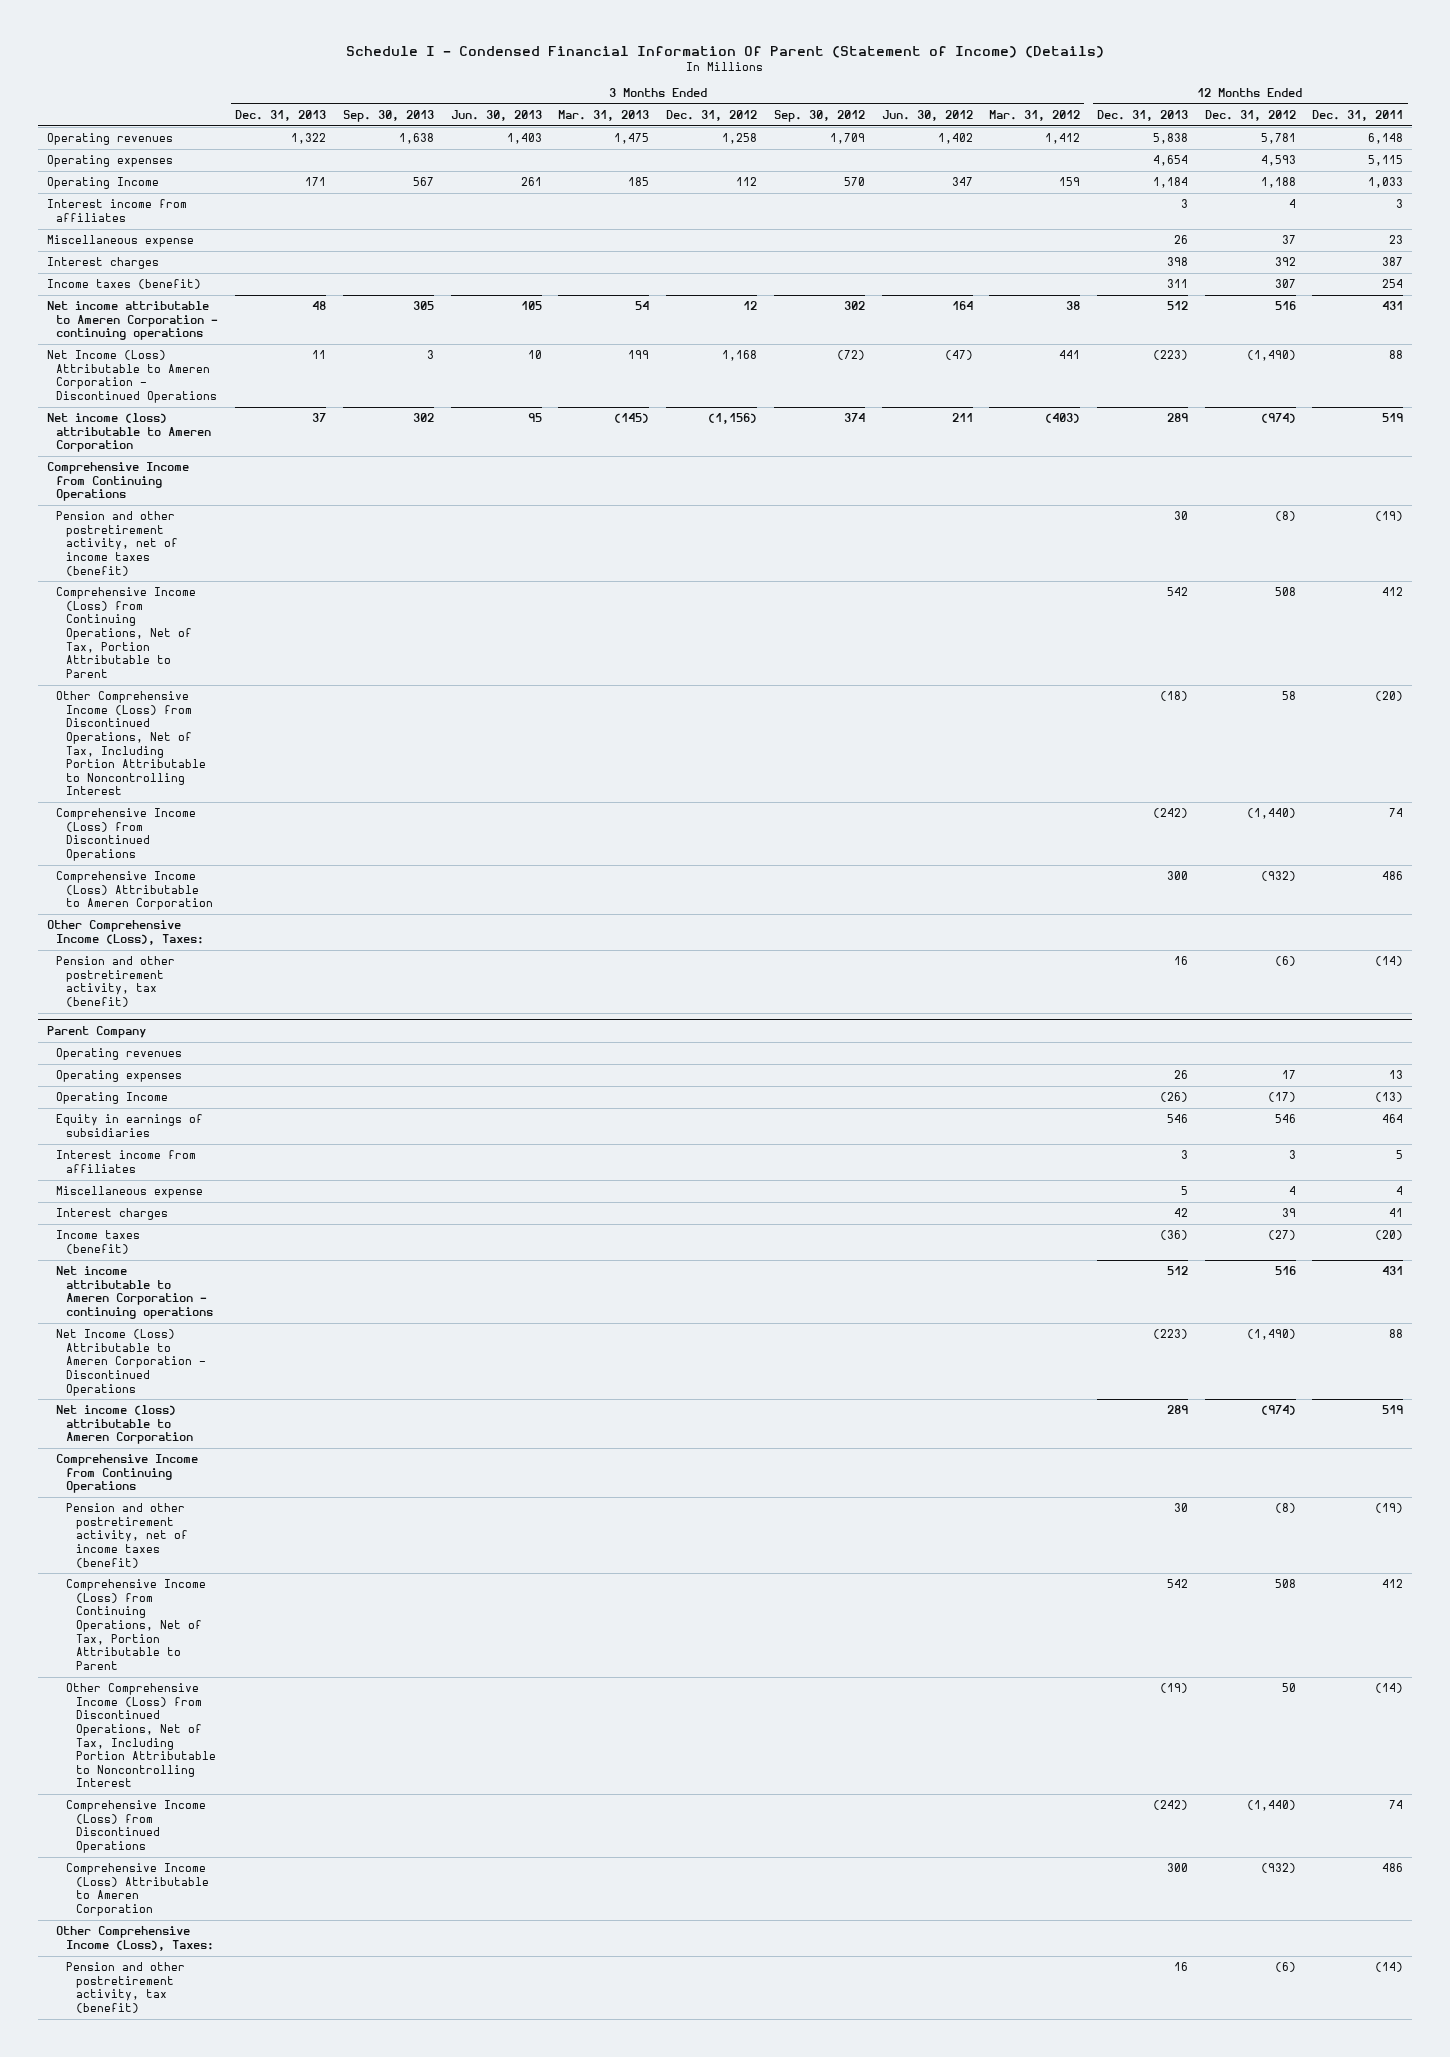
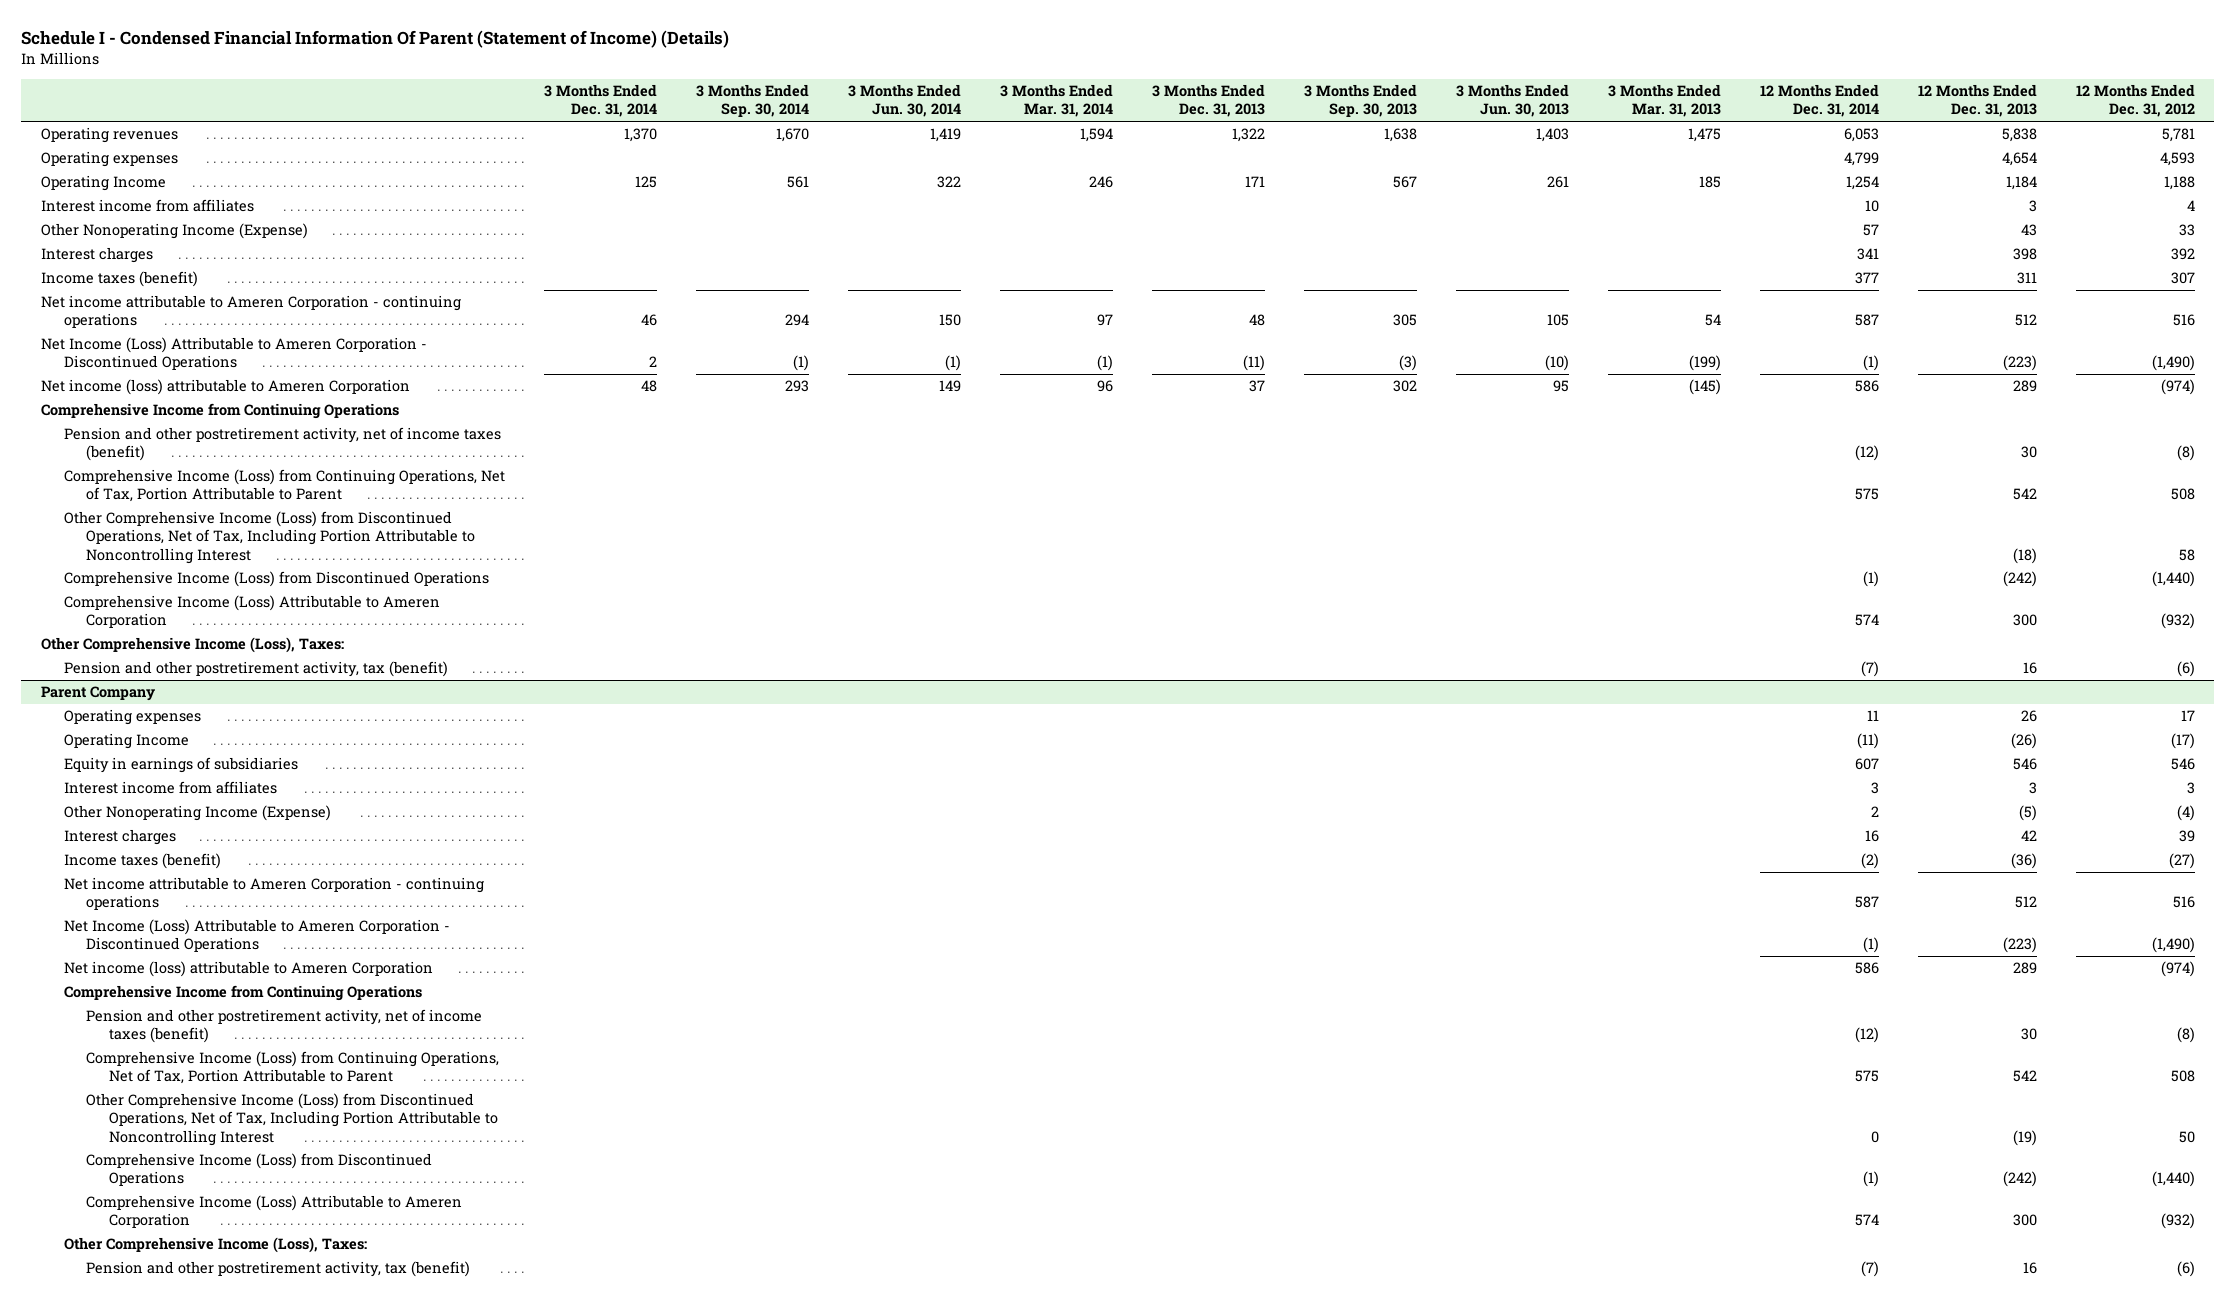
[666,110,758,122] Dec. 31, 2012 -> none
[773,110,865,123] Sep. 30, 2012 -> none
[881,110,973,122] Jun. 30, 2012 -> none
[989,110,1081,122] Mar. 31, 2012 -> none
[1312,110,1404,122] Dec. 31, 2011 -> none
none -> [543,84,657,118] 3 Months Ended Dec. 31, 2014
none -> [695,84,809,118] 3 Months Ended Sep. 30, 2014
none -> [847,84,961,118] 3 Months Ended Jun. 30, 2014
none -> [999,84,1113,118] 3 Months Ended Mar. 31, 2014
none -> [1759,84,1879,118] 12 Months Ended Dec. 31, 2014
[46,235,194,248] Miscellaneous expense -> none
none -> [40,223,308,240] Other Nonoperating Income (Expense)
[312,350,327,360] 11 -> [1242,355,1265,372] (11)
[426,350,434,360] 3 -> [1398,355,1417,372] (3)
[527,350,542,360] 10 -> [1544,355,1569,372] (10)
[628,350,650,360] 199 -> [1688,355,1721,372] (199)
[56,1048,183,1061] Operating revenues -> none
[56,1186,204,1199] Miscellaneous expense -> none
none -> [63,805,331,822] Other Nonoperating Income (Expense)

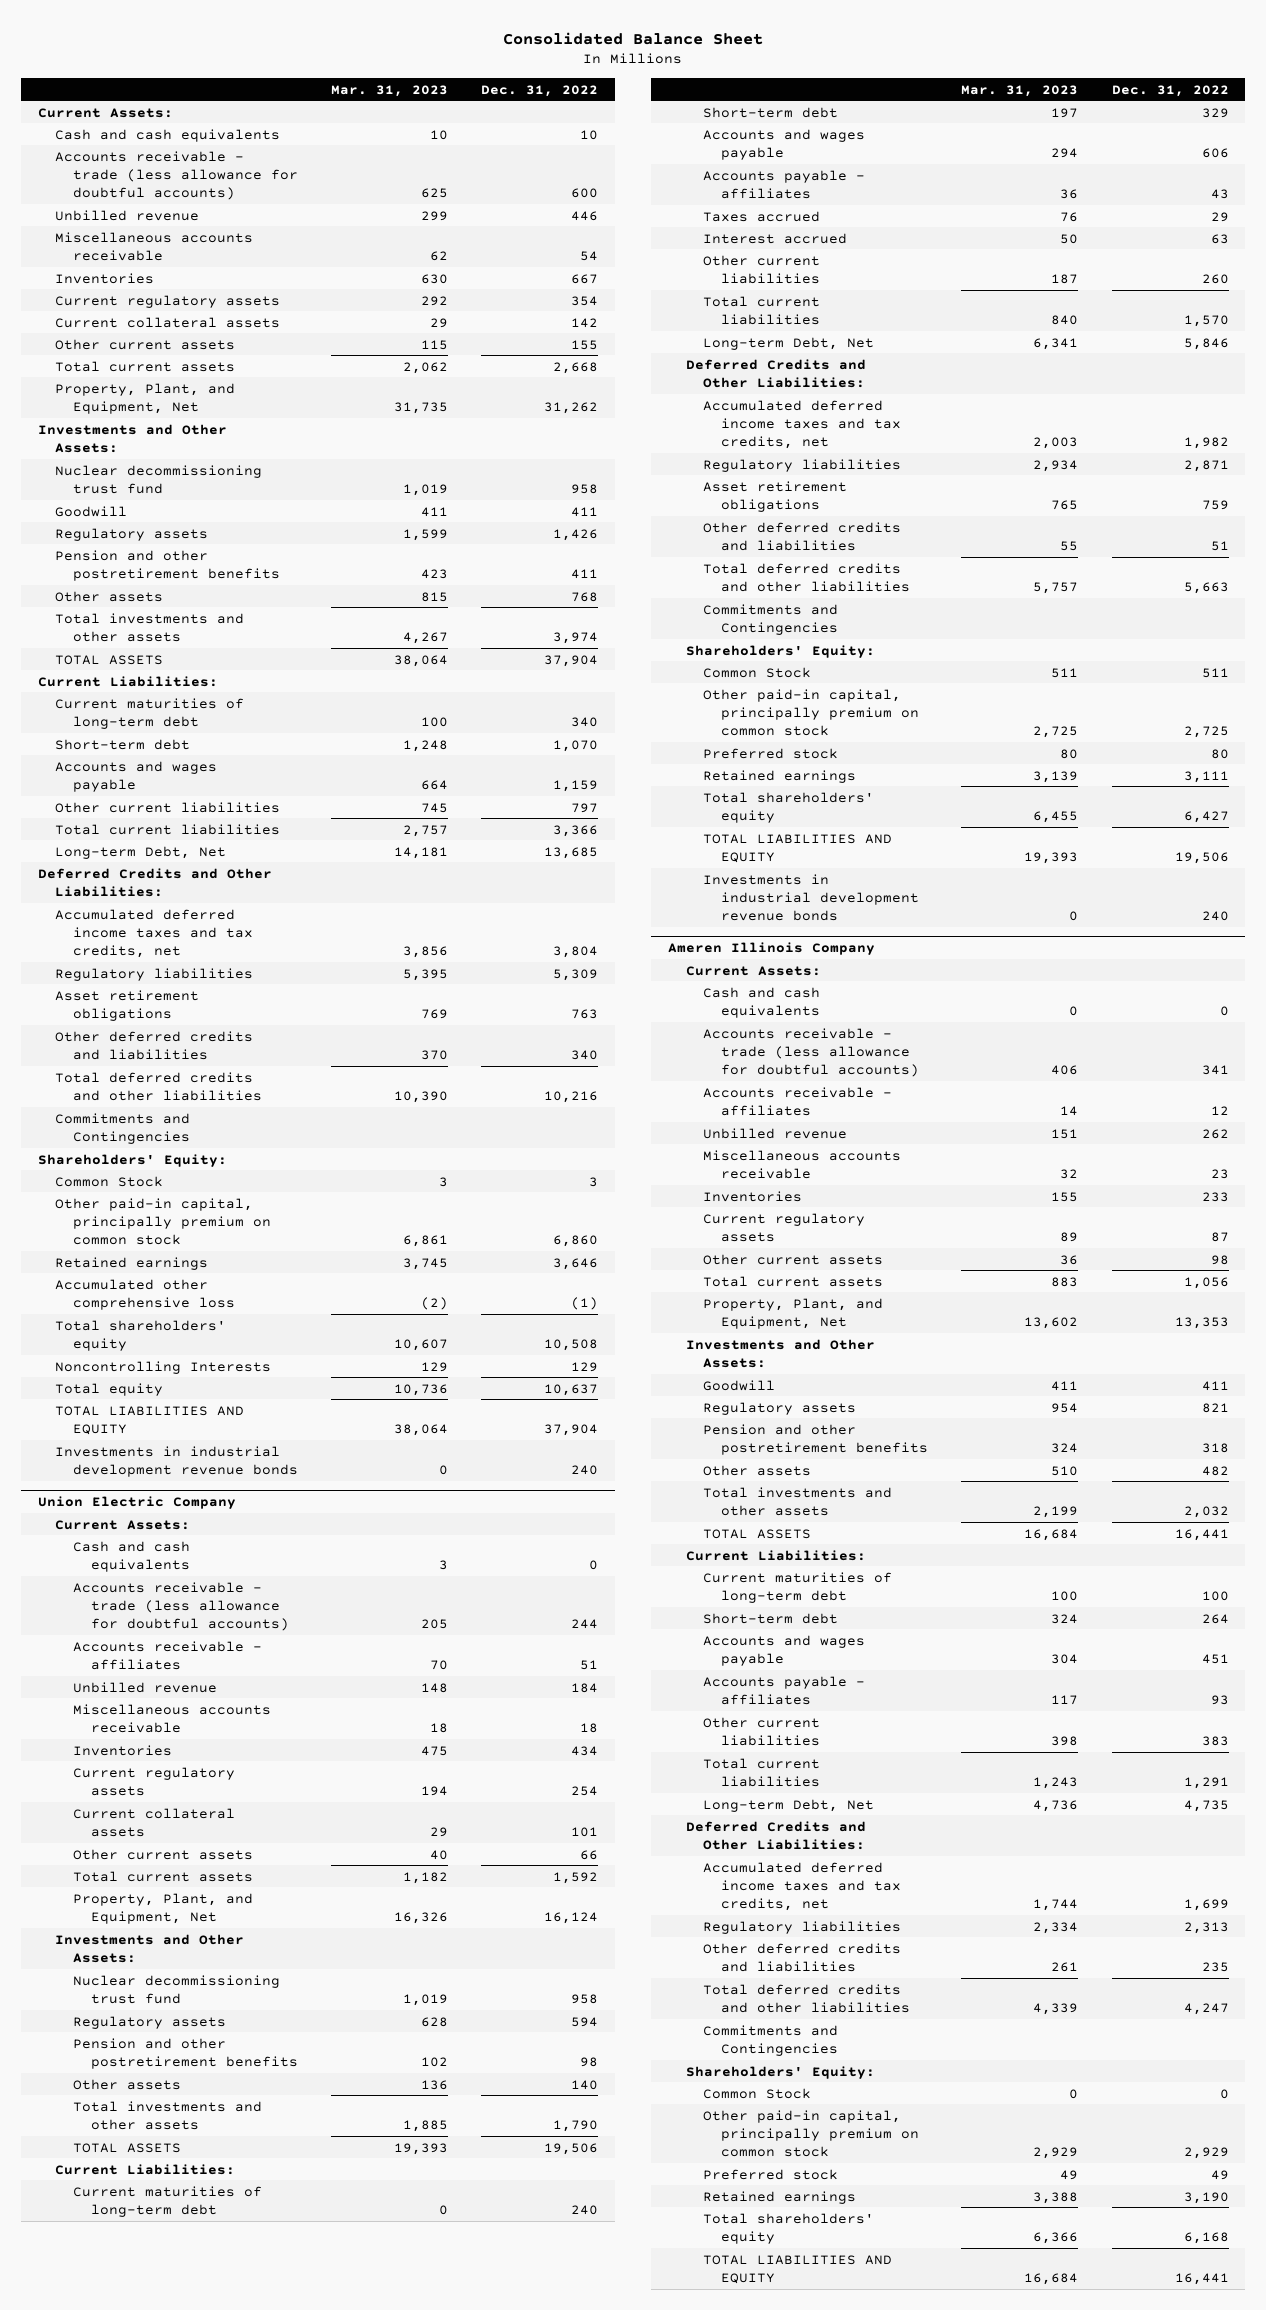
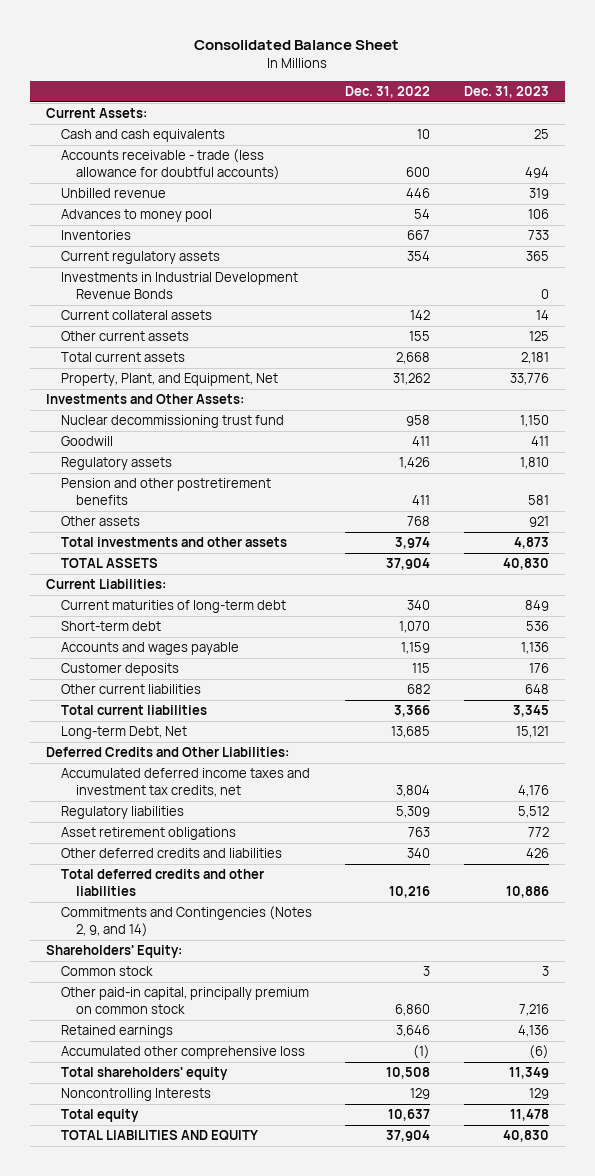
[331,84,449,97] Mar. 31, 2023 -> none
none -> [463,86,549,99] Dec. 31, 2023
[55,231,254,262] Miscellaneous accounts receivable -> [61,209,213,223] Advances to money pool
none -> [61,272,299,300] Investments in Industrial Development Revenue Bonds
none -> [61,663,180,677] Customer deposits
[571,802,599,813] 797 -> [407,684,431,695] 682
[55,908,253,959] Accumulated deferred income taxes and tax credits, net -> [61,768,311,798] Accumulated deferred income taxes and investment tax credits, net
[55,1112,191,1145] Commitments and Contingencies -> [61,906,313,938] Commitments and Contingencies (Notes 2, 9, and 14)
[55,1175,164,1187] Common Stock -> [61,966,154,977] Common stock
[55,1445,298,1478] Investments in industrial development revenue bonds -> none
[37,1495,236,1509] Union Electric Company -> none
[55,1519,191,1530] Current Assets: -> none
[72,1540,190,1573] Cash and cash equivalents -> none
[72,1581,289,1632] Accounts receivable - trade (less allowance for doubtful accounts) -> none
[72,1640,262,1671] Accounts receivable - affiliates -> none
[72,1681,217,1693] Unbilled revenue -> none
[72,1703,271,1734] Miscellaneous accounts receivable -> none
[72,1744,172,1756] Inventories -> none
[72,1766,235,1797] Current regulatory assets -> none
[72,1807,235,1838] Current collateral assets -> none
[72,1848,253,1860] Other current assets -> none
[72,1870,253,1882] Total current assets -> none
[72,1892,253,1925] Property, Plant, and Equipment, Net -> none
[55,1933,245,1964] Investments and Other Assets: -> none
[72,1974,280,2005] Nuclear decommissioning trust fund -> none
[72,2015,226,2029] Regulatory assets -> none
[72,2037,298,2070] Pension and other postretirement benefits -> none
[72,2078,181,2090] Other assets -> none
[72,2100,262,2131] Total investments and other assets -> none
[72,2142,181,2153] TOTAL ASSETS -> none
[55,2163,236,2175] Current Liabilities: -> none
[72,2185,262,2218] Current maturities of long-term debt -> none
[703,106,839,118] Short-term debt -> none
[703,128,866,161] Accounts and wages payable -> none
[703,169,866,200] Accounts payable - affiliates -> none
[703,210,821,222] Taxes accrued -> none
[703,232,848,244] Interest accrued -> none
[703,254,821,285] Other current liabilities -> none
[703,295,821,326] Total current liabilities -> none
[703,336,875,350] Long-term Debt, Net -> none
[685,358,866,389] Deferred Credits and Other Liabilities: -> none
[703,399,901,450] Accumulated deferred income taxes and tax credits, net -> none
[703,458,902,472] Regulatory liabilities -> none
[703,480,848,513] Asset retirement obligations -> none
[703,521,902,552] Other deferred credits and liabilities -> none
[703,562,910,593] Total deferred credits and other liabilities -> none
[703,603,839,636] Commitments and Contingencies -> none
[685,644,875,658] Shareholders' Equity: -> none
[703,666,812,678] Common Stock -> none
[703,688,919,737] Other paid-in capital, principally premium on common stock -> none
[703,747,839,759] Preferred stock -> none
[703,769,857,783] Retained earnings -> none
[703,791,875,824] Total shareholders' equity -> none
[703,833,893,864] TOTAL LIABILITIES AND EQUITY -> none
[703,873,919,922] Investments in industrial development revenue bonds -> none
[668,941,876,955] Ameren Illinois Company -> none
[685,965,821,976] Current Assets: -> none
[703,986,821,1019] Cash and cash equivalents -> none
[703,1027,919,1078] Accounts receivable - trade (less allowance for doubtful accounts) -> none
[703,1086,893,1117] Accounts receivable - affiliates -> none
[703,1127,848,1139] Unbilled revenue -> none
[703,1149,902,1180] Miscellaneous accounts receivable -> none
[703,1190,803,1202] Inventories -> none
[703,1212,866,1243] Current regulatory assets -> none
[703,1253,884,1265] Other current assets -> none
[703,1275,884,1287] Total current assets -> none
[703,1297,884,1330] Property, Plant, and Equipment, Net -> none
[685,1338,875,1369] Investments and Other Assets: -> none
[703,1379,776,1391] Goodwill -> none
[703,1401,857,1415] Regulatory assets -> none
[703,1423,928,1456] Pension and other postretirement benefits -> none
[703,1464,812,1476] Other assets -> none
[703,1486,893,1517] Total investments and other assets -> none
[703,1528,812,1539] TOTAL ASSETS -> none
[685,1549,866,1561] Current Liabilities: -> none
[703,1571,893,1604] Current maturities of long-term debt -> none
[703,1612,839,1624] Short-term debt -> none
[703,1634,866,1667] Accounts and wages payable -> none
[703,1675,866,1706] Accounts payable - affiliates -> none
[703,1716,821,1747] Other current liabilities -> none
[703,1757,821,1788] Total current liabilities -> none
[703,1798,875,1812] Long-term Debt, Net -> none
[685,1820,866,1851] Deferred Credits and Other Liabilities: -> none
[703,1861,901,1912] Accumulated deferred income taxes and tax credits, net -> none
[703,1920,902,1934] Regulatory liabilities -> none
[703,1942,902,1973] Other deferred credits and liabilities -> none
[703,1983,910,2014] Total deferred credits and other liabilities -> none
[703,2024,839,2057] Commitments and Contingencies -> none
[685,2065,875,2079] Shareholders' Equity: -> none
[703,2087,812,2099] Common Stock -> none
[703,2109,919,2158] Other paid-in capital, principally premium on common stock -> none
[703,2168,839,2180] Preferred stock -> none
[703,2190,857,2204] Retained earnings -> none
[703,2212,875,2245] Total shareholders' equity -> none
[703,2254,893,2285] TOTAL LIABILITIES AND EQUITY -> none

